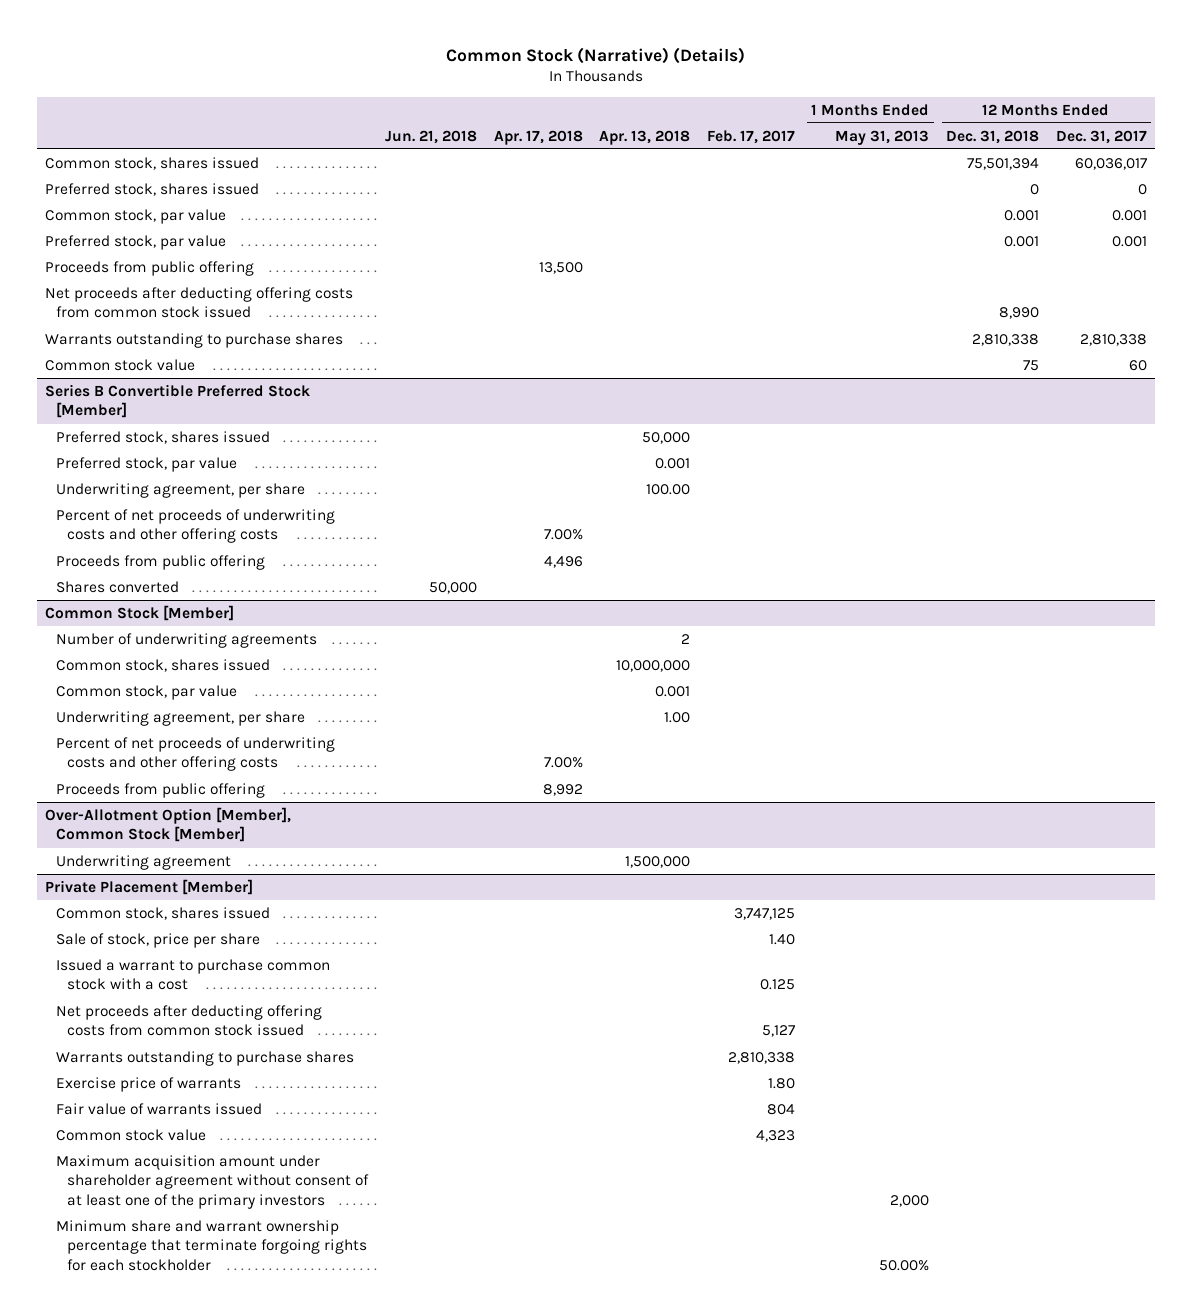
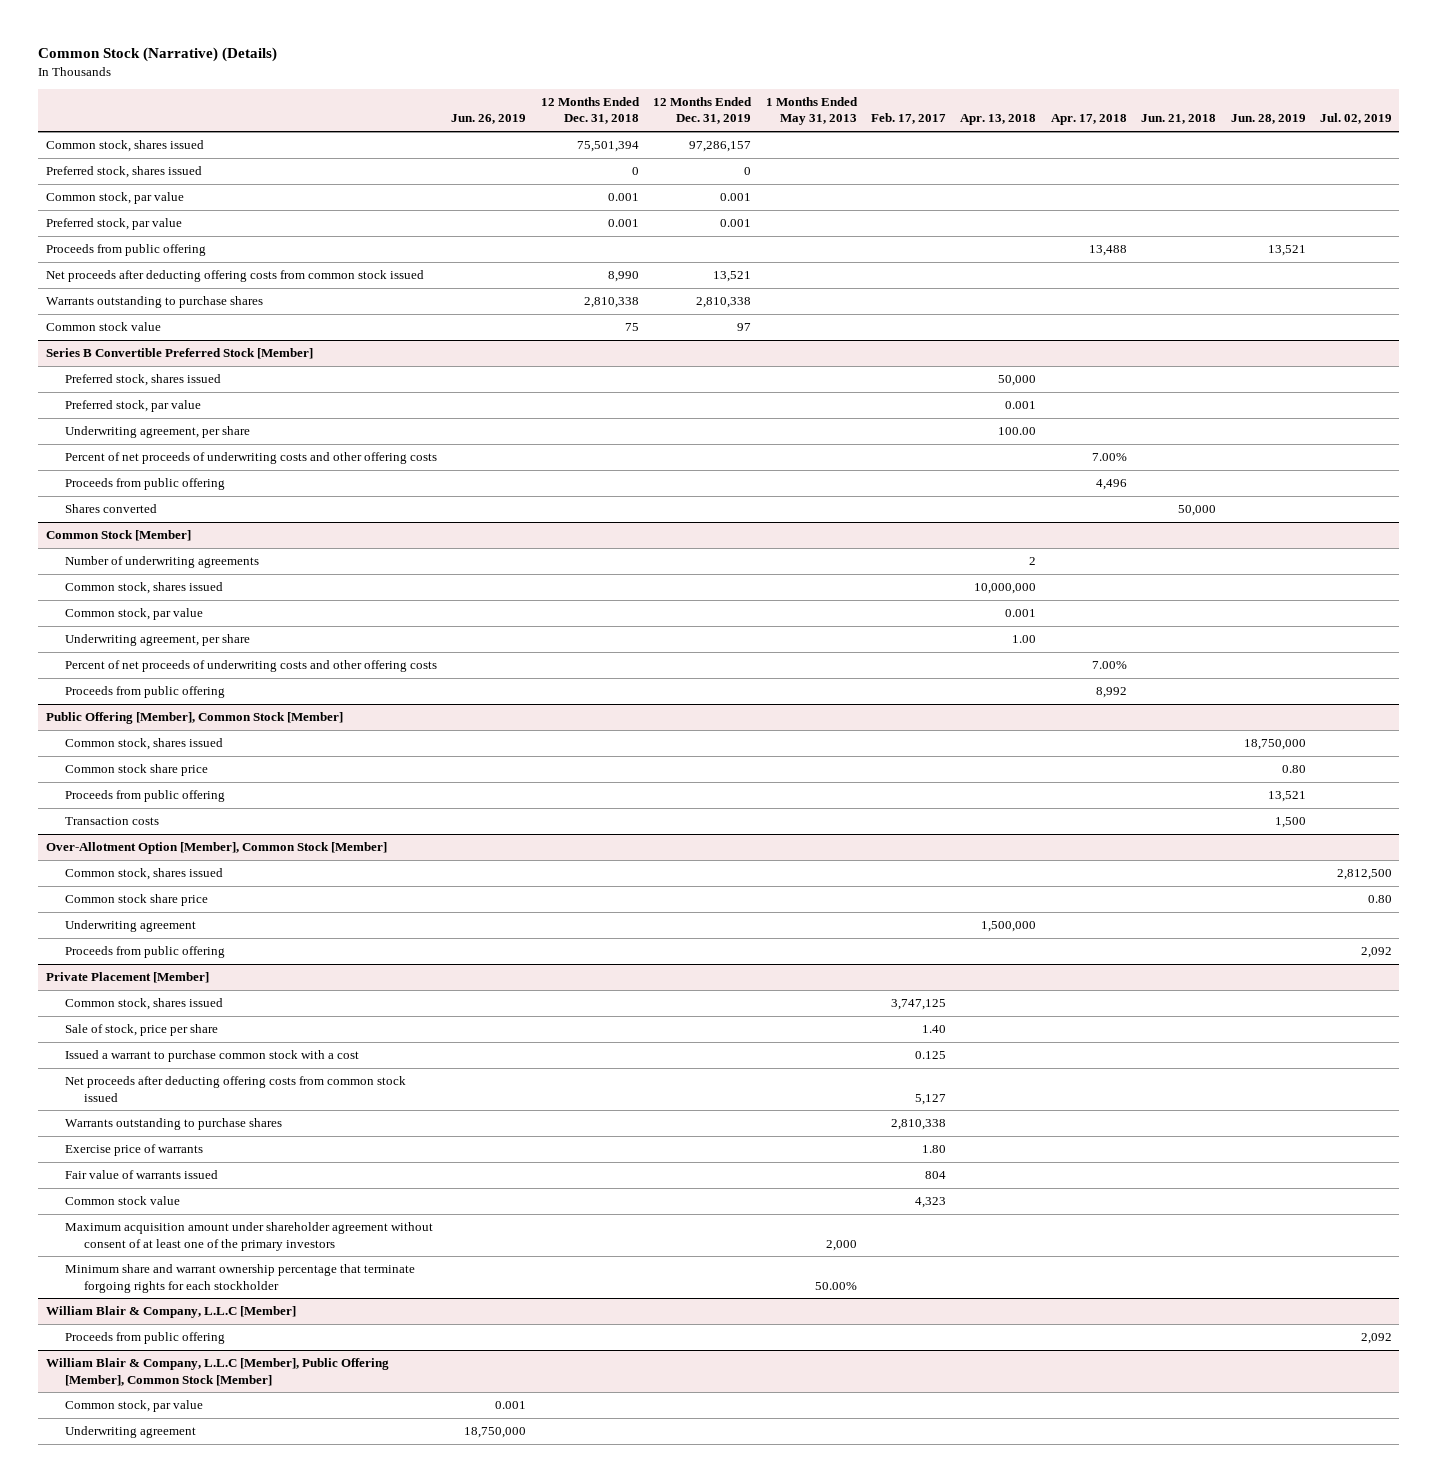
[1055,129,1147,144] Dec. 31, 2017 -> none
none -> [451,114,527,125] Jun. 26, 2019
none -> [653,96,753,125] 12 Months Ended Dec. 31, 2019
none -> [1230,114,1306,125] Jun. 28, 2019
none -> [1320,113,1393,125] Jul. 02, 2019
[538,261,583,274] 13,500 -> [1088,245,1127,257] 13,488
none -> [45,712,343,725] Public Offering [Member], Common Stock [Member]
none -> [65,738,224,751] Common stock, shares issued
none -> [65,764,209,777] Common stock share price
none -> [65,790,226,803] Proceeds from public offering
none -> [65,817,160,826] Transaction costs
none -> [65,868,224,881] Common stock, shares issued
none -> [65,894,209,907] Common stock share price
none -> [65,946,226,959] Proceeds from public offering
none -> [45,1306,296,1319] William Blair & Company, L.L.C [Member]
none -> [65,1332,226,1345] Proceeds from public offering
none -> [45,1358,389,1386] William Blair & Company, L.L.C [Member], Public Offering [Member], Common Stock [Member]
none -> [65,1400,204,1413] Common stock, par value
none -> [65,1426,197,1439] Underwriting agreement

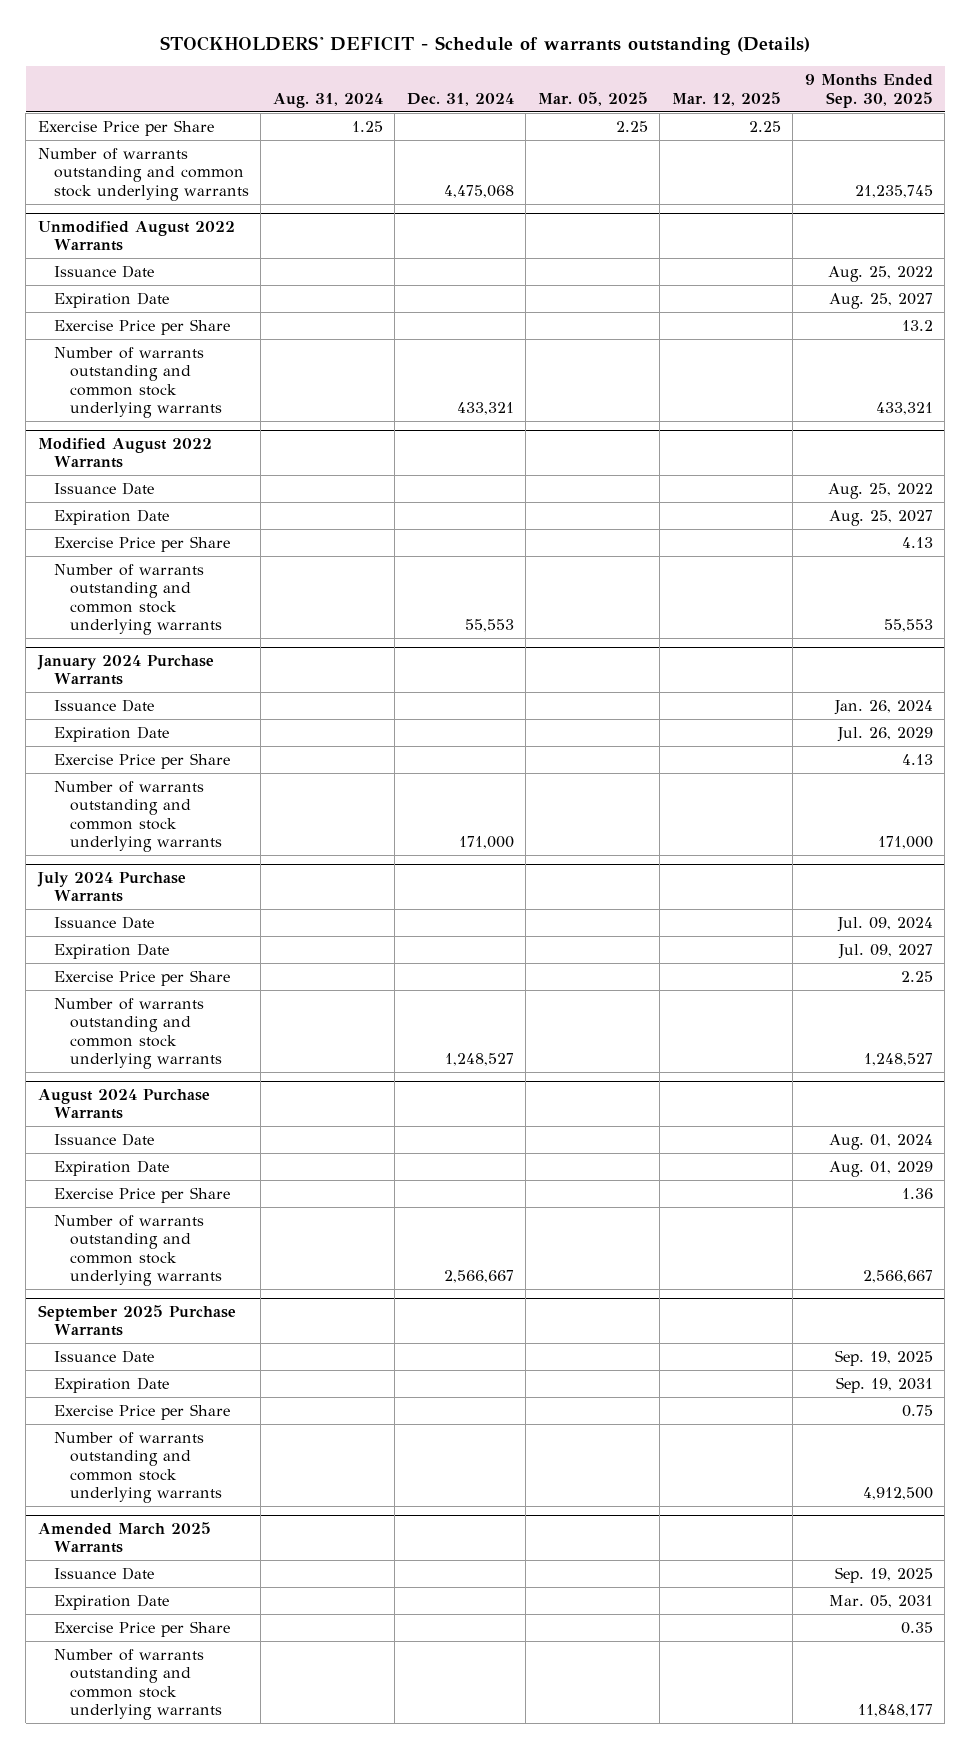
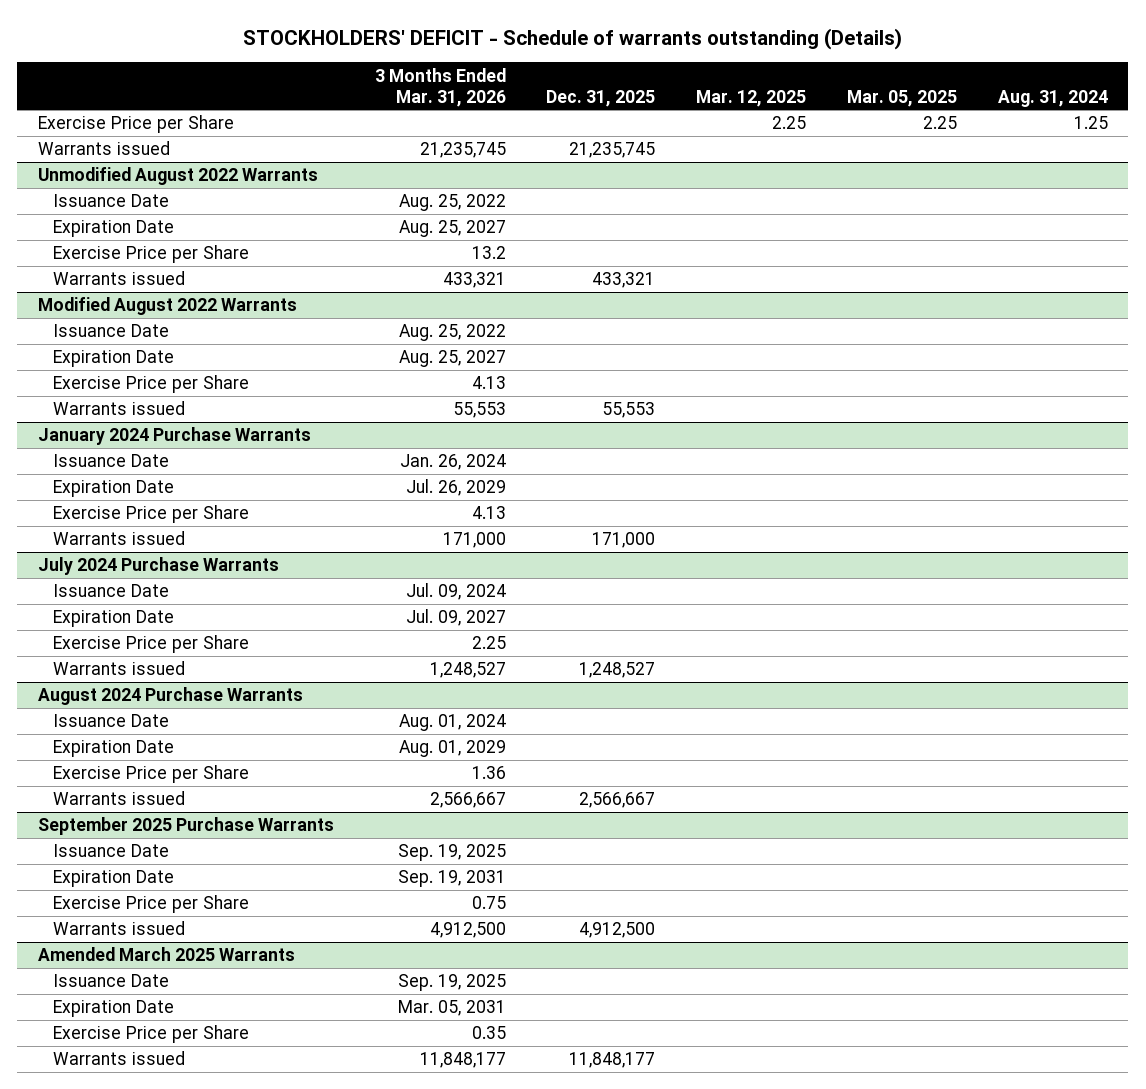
[406,92,514,106] Dec. 31, 2024 -> none
[804,74,933,108] 9 Months Ended Sep. 30, 2025 -> none
none -> [374,67,506,107] 3 Months Ended Mar. 31, 2026
none -> [546,89,656,107] Dec. 31, 2025
[37,147,249,201] Number of warrants outstanding and common stock underlying warrants -> [37,141,170,156] Warrants issued
[53,346,223,418] Number of warrants outstanding and common stock underlying warrants -> [52,271,185,286] Warrants issued
[53,563,223,635] Number of warrants outstanding and common stock underlying warrants -> [52,401,185,416] Warrants issued
[53,780,223,852] Number of warrants outstanding and common stock underlying warrants -> [52,531,185,546] Warrants issued
[53,997,223,1069] Number of warrants outstanding and common stock underlying warrants -> [52,661,185,676] Warrants issued
[53,1214,223,1286] Number of warrants outstanding and common stock underlying warrants -> [52,791,185,806] Warrants issued
[53,1431,223,1503] Number of warrants outstanding and common stock underlying warrants -> [52,921,185,936] Warrants issued
[53,1648,223,1720] Number of warrants outstanding and common stock underlying warrants -> [52,1051,185,1066] Warrants issued

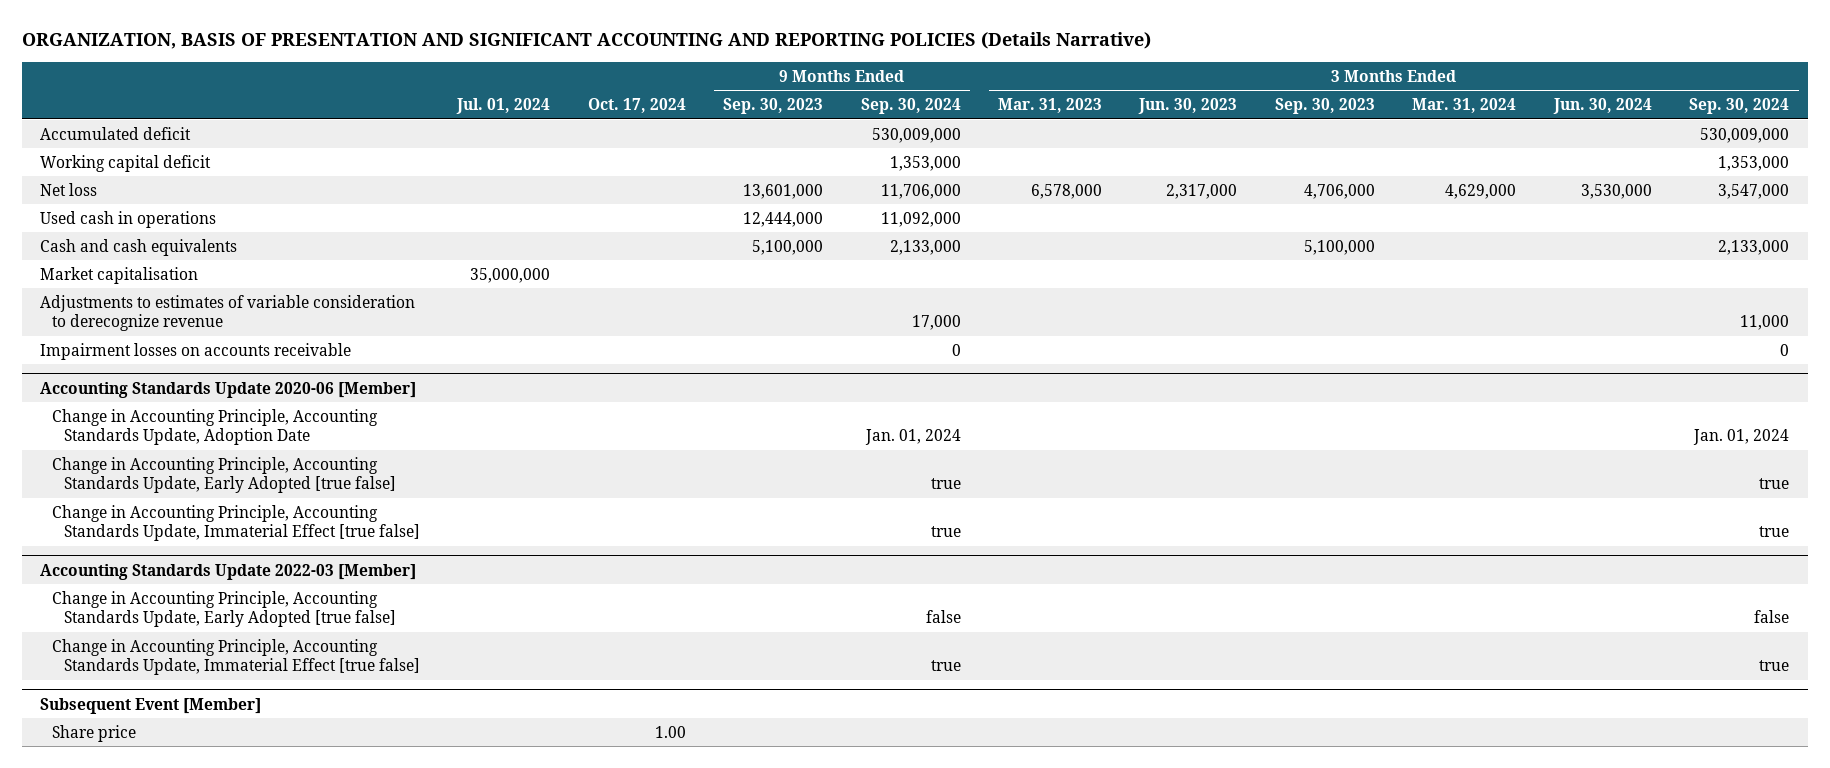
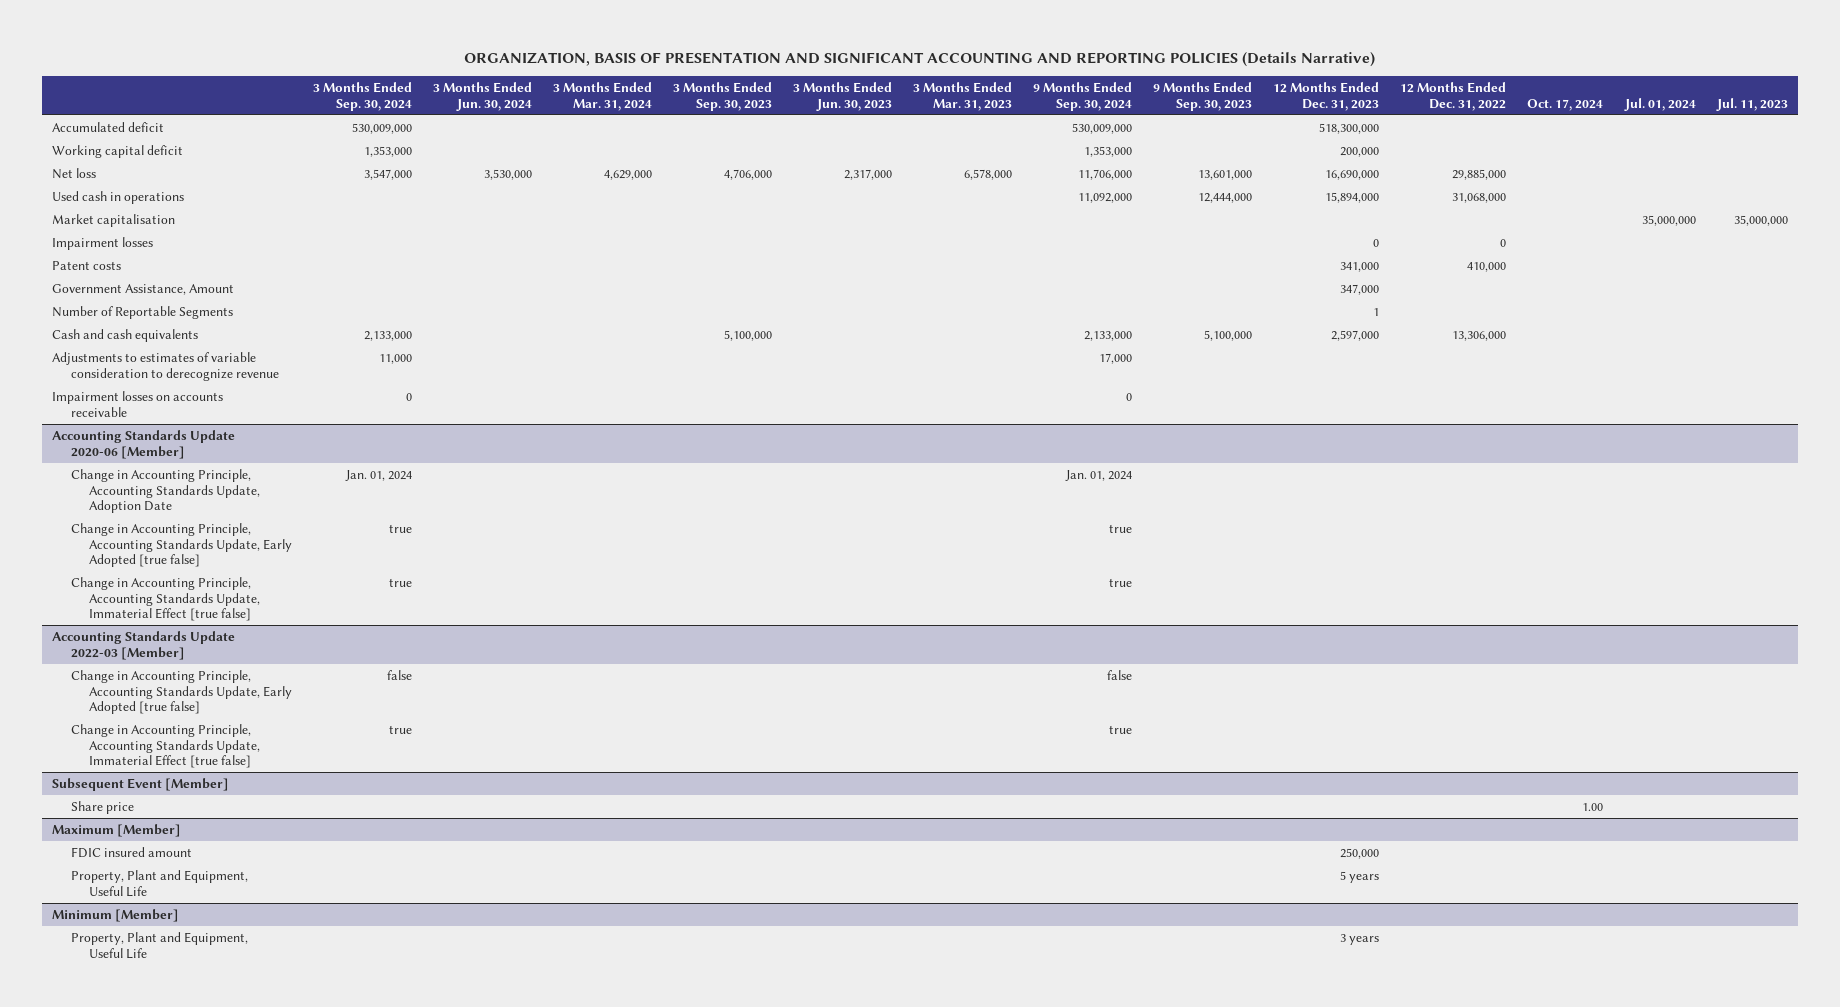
none -> [1273,81,1380,111] 12 Months Ended Dec. 31, 2023
none -> [1400,81,1507,111] 12 Months Ended Dec. 31, 2022
none -> [1715,97,1788,111] Jul. 11, 2023
none -> [52,236,154,250] Impairment losses
none -> [52,260,122,270] Patent costs
none -> [52,283,235,295] Government Assistance, Amount
none -> [52,305,234,319] Number of Reportable Segments
[40,238,238,256] Cash and cash equivalents -> [52,328,199,342] Cash and cash equivalents
none -> [52,823,182,837] Maximum [Member]
none -> [70,846,192,858] FDIC insured amount
none -> [70,869,248,897] Property, Plant and Equipment, Useful Life
none -> [52,908,180,922] Minimum [Member]
none -> [70,931,248,959] Property, Plant and Equipment, Useful Life

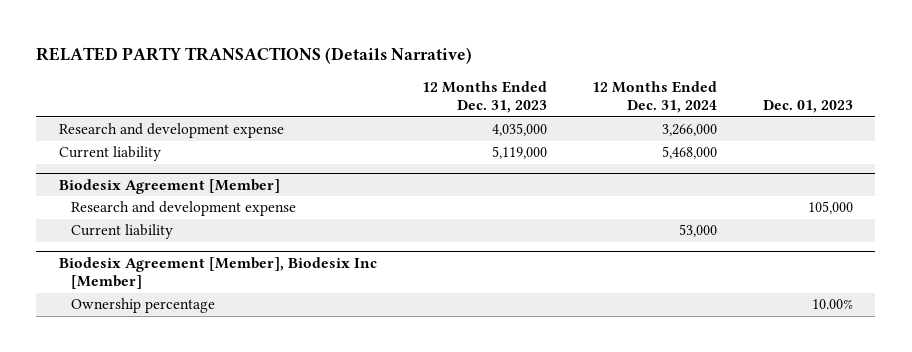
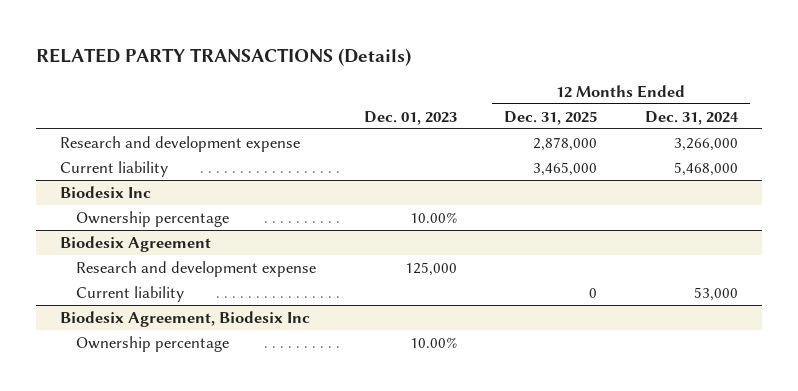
[36,47,473,65] RELATED PARTY TRANSACTIONS (Details Narrative) -> [36,48,412,67] RELATED PARTY TRANSACTIONS (Details)
[422,80,548,114] 12 Months Ended Dec. 31, 2023 -> none
none -> [504,110,598,125] Dec. 31, 2025
none -> [60,185,152,198] Biodesix Inc
none -> [76,210,230,227] Ownership percentage
[59,178,281,194] Biodesix Agreement [Member] -> [60,235,212,252] Biodesix Agreement
[807,201,853,215] 105,000 -> [404,261,457,276] 125,000
[59,256,378,290] Biodesix Agreement [Member], Biodesix Inc [Member] -> [60,310,311,327] Biodesix Agreement, Biodesix Inc

